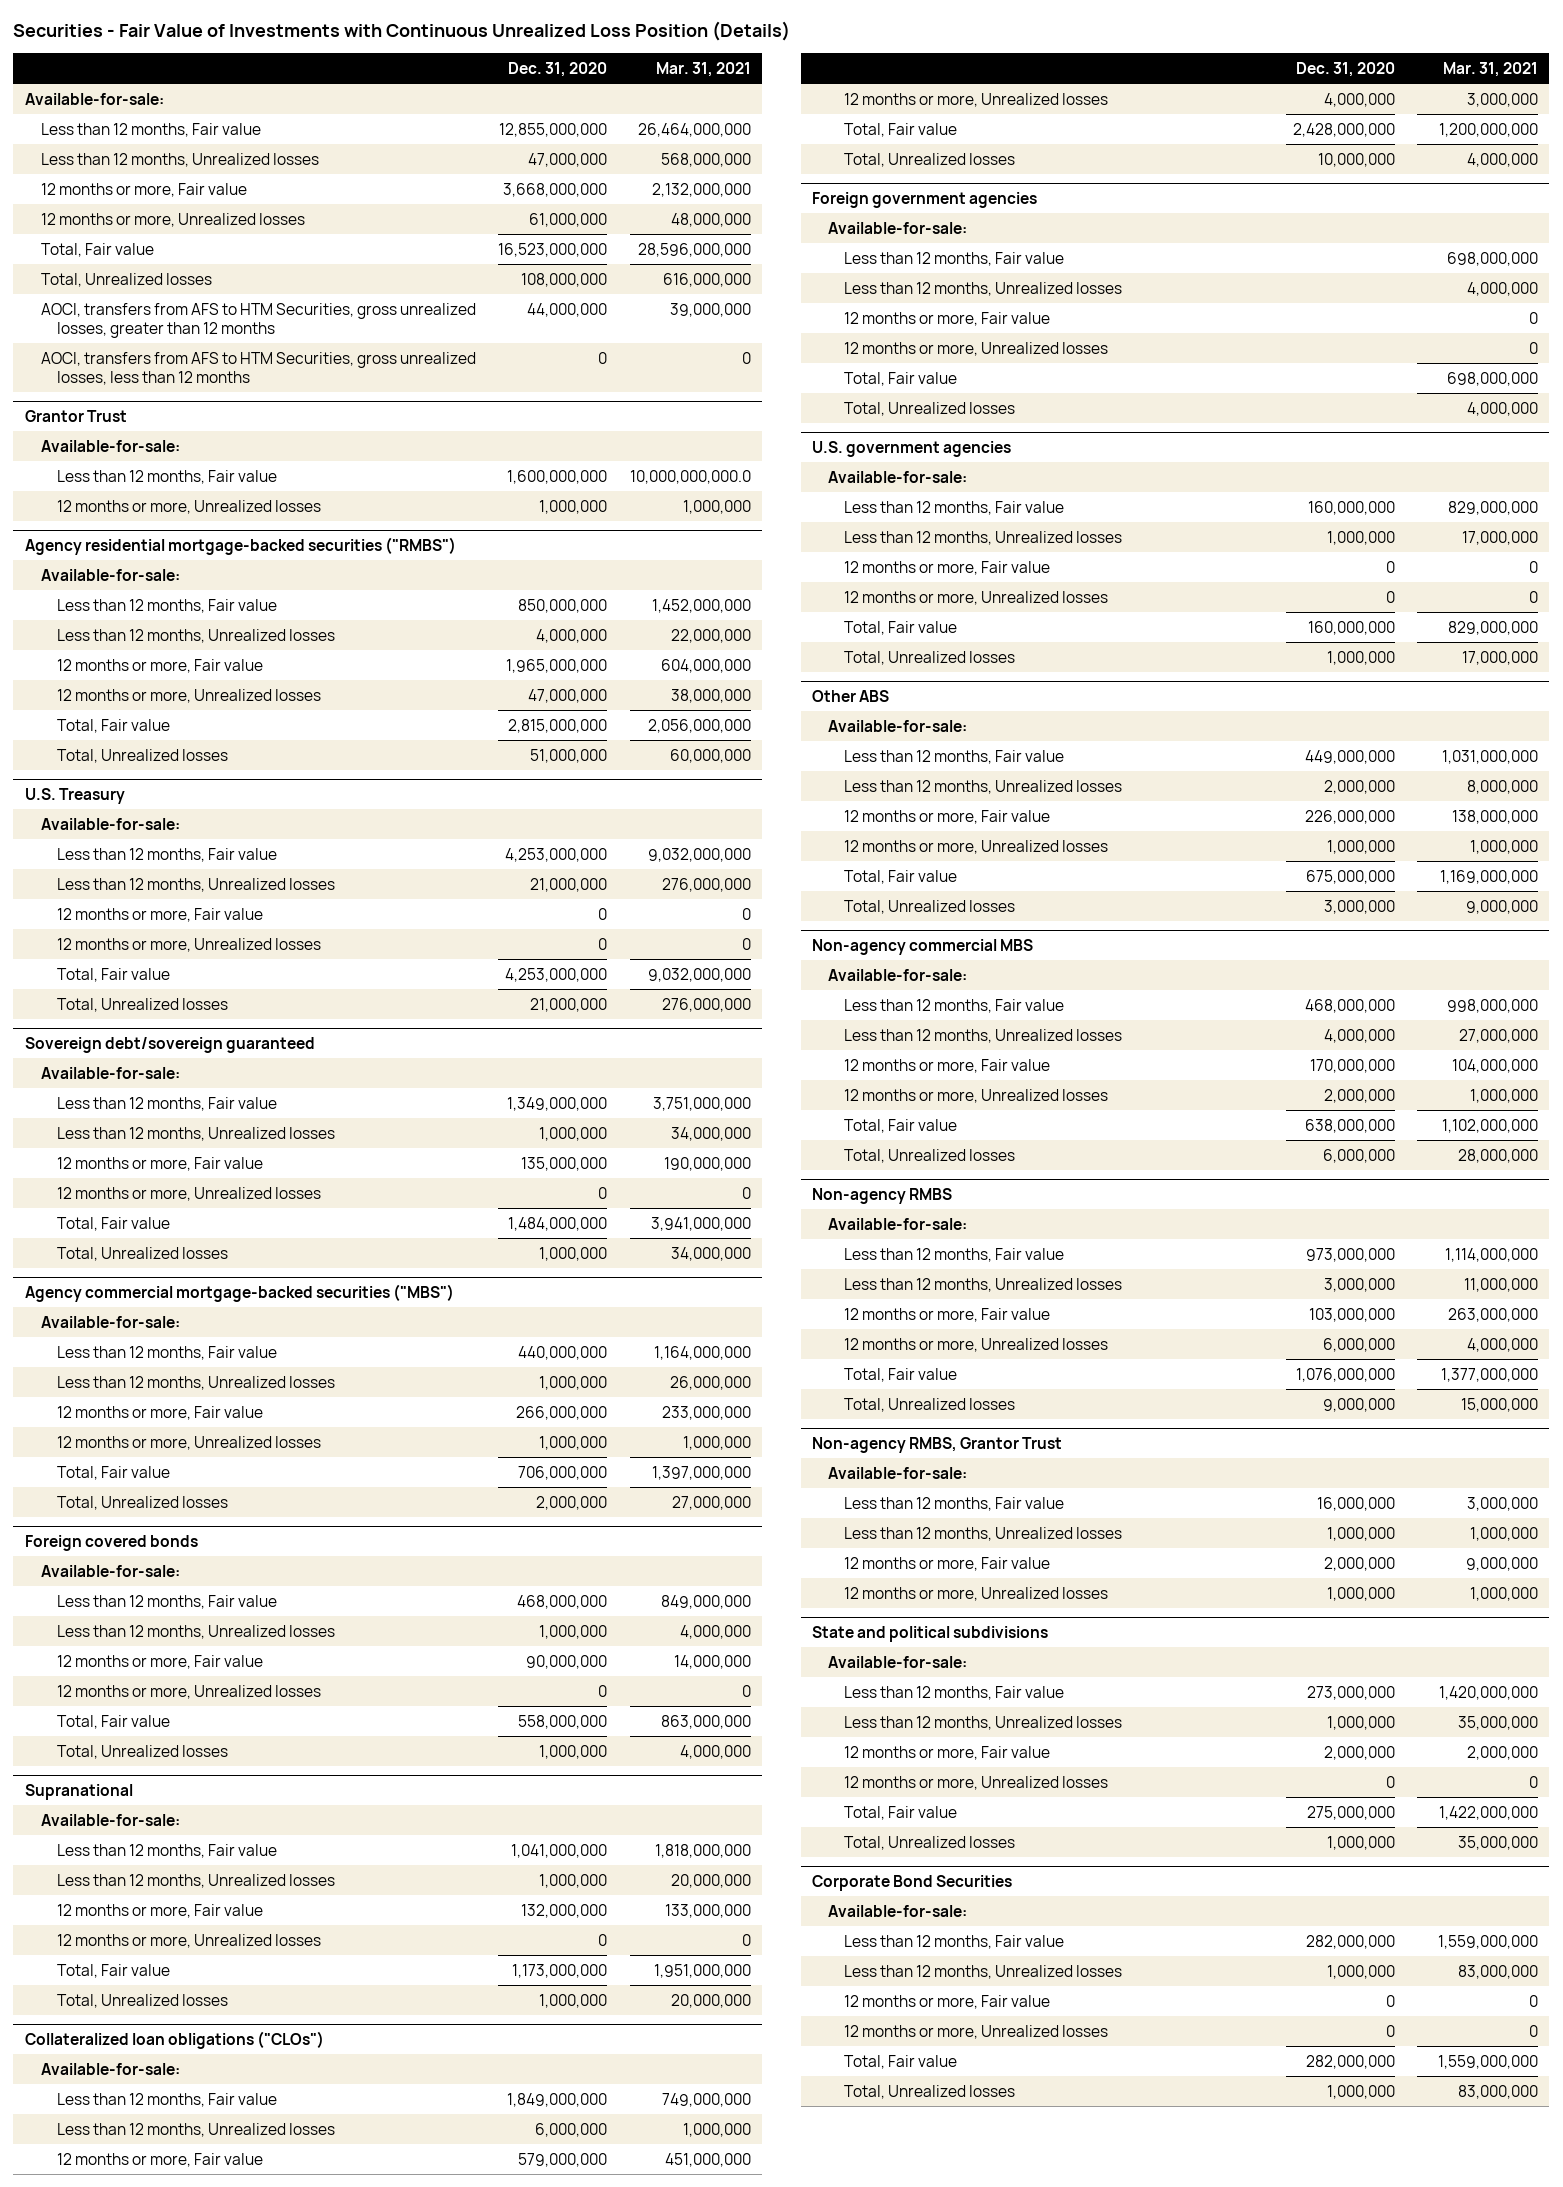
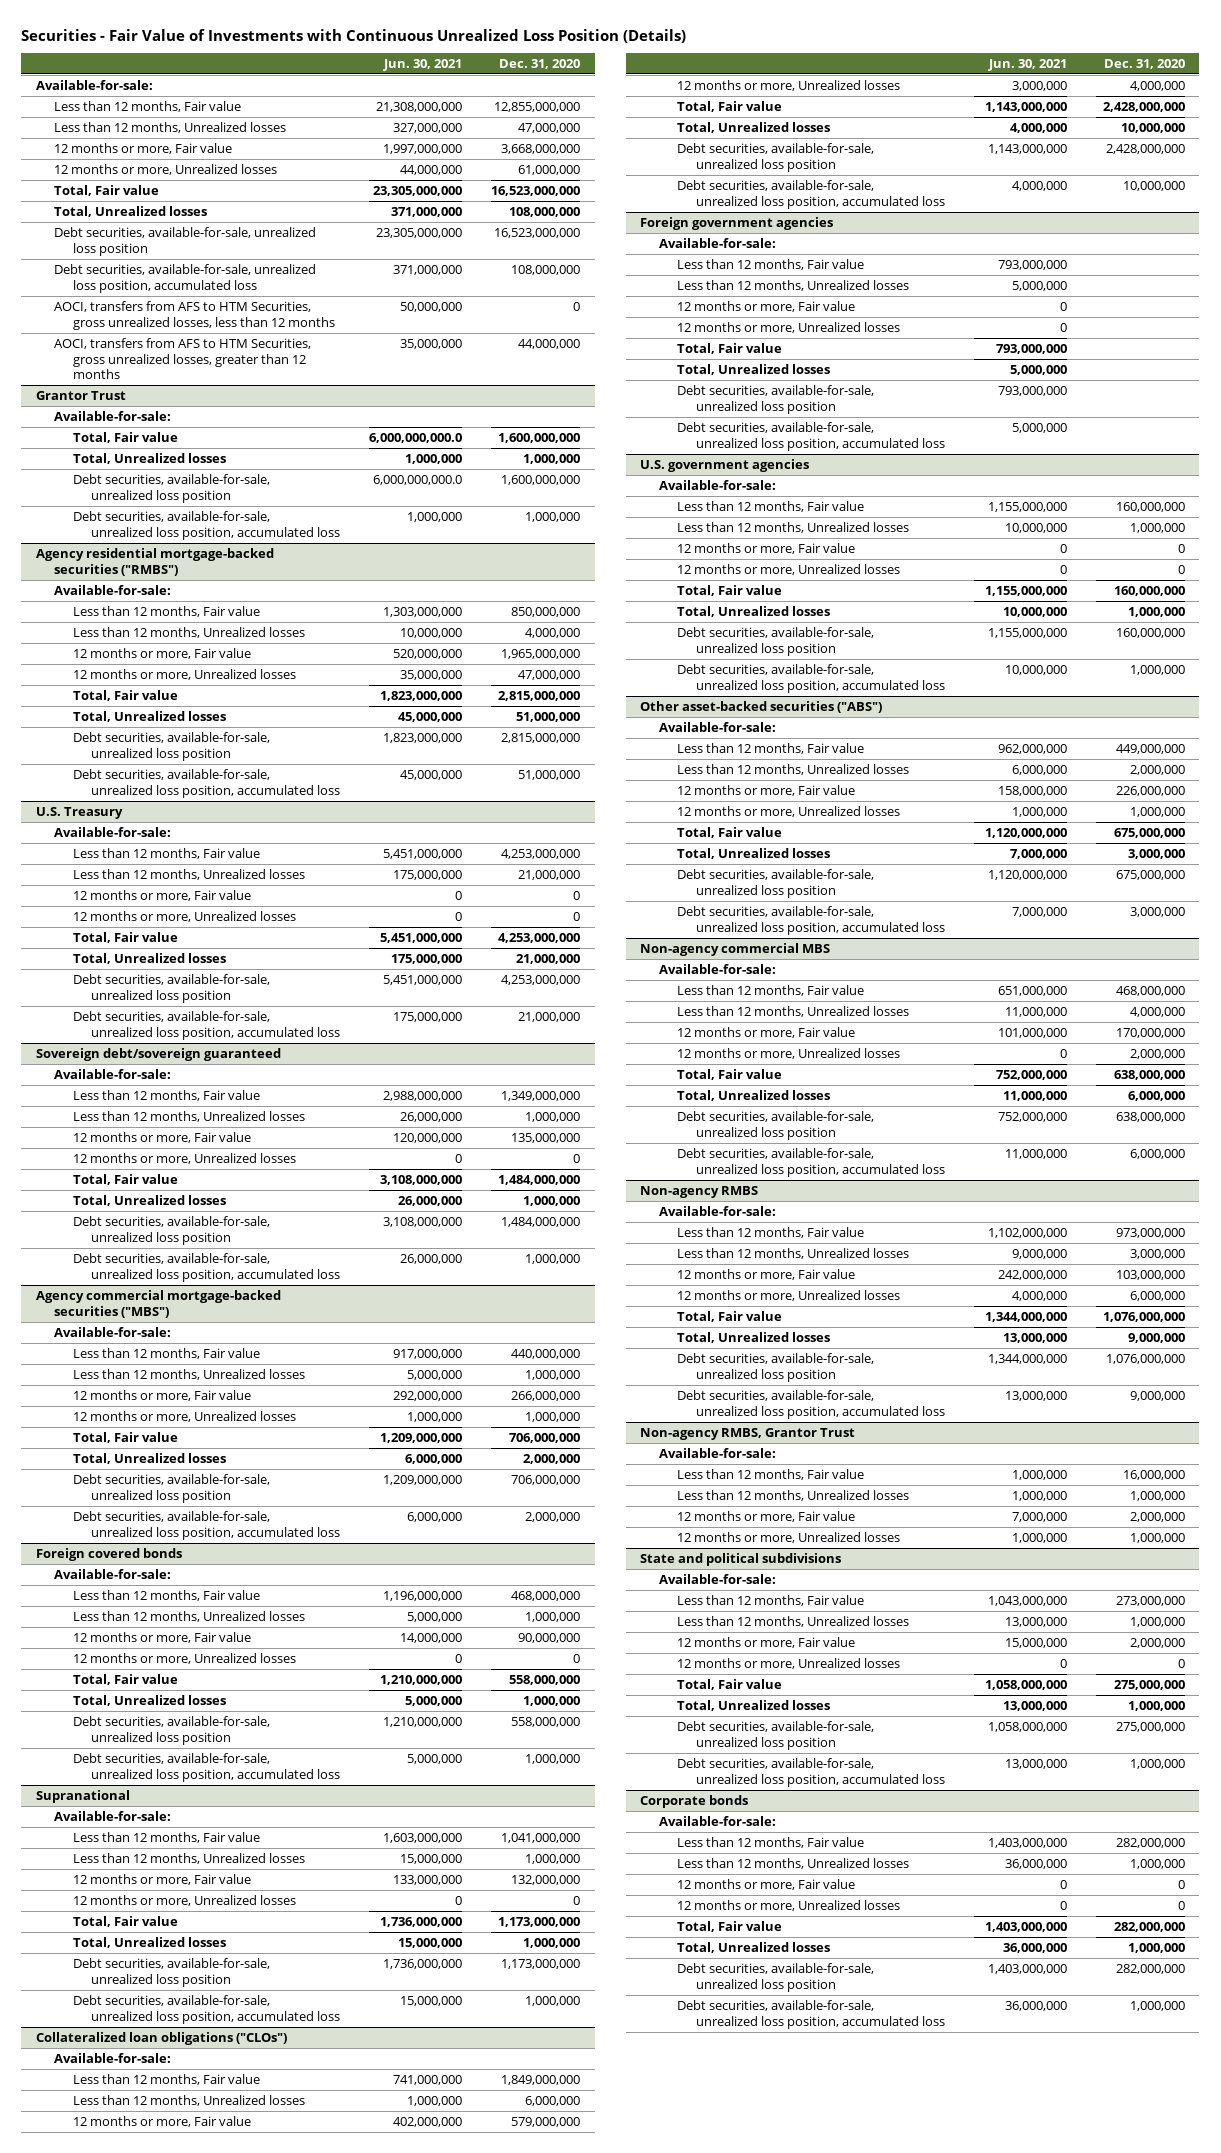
[655,61,751,77] Mar. 31, 2021 -> none
none -> [383,58,463,71] Jun. 30, 2021
none -> [54,226,317,256] Debt securities, available-for-sale, unrealized loss position
none -> [54,263,317,293] Debt securities, available-for-sale, unrealized loss position, accumulated loss
[40,302,476,338] AOCI, transfers from AFS to HTM Securities, gross unrealized losses, greater than 12 months -> [54,337,312,380] AOCI, transfers from AFS to HTM Securities, gross unrealized losses, greater than 12 months
[56,469,277,484] Less than 12 months, Fair value -> none
[56,499,321,514] 12 months or more, Unrealized losses -> none
none -> [72,431,178,443] Total, Fair value
none -> [72,452,226,464] Total, Unrealized losses
none -> [72,473,270,503] Debt securities, available-for-sale, unrealized loss position
none -> [72,510,341,540] Debt securities, available-for-sale, unrealized loss position, accumulated loss
none -> [72,731,270,761] Debt securities, available-for-sale, unrealized loss position
none -> [72,768,341,798] Debt securities, available-for-sale, unrealized loss position, accumulated loss
none -> [72,973,270,1003] Debt securities, available-for-sale, unrealized loss position
none -> [72,1010,341,1040] Debt securities, available-for-sale, unrealized loss position, accumulated loss
none -> [72,1215,270,1245] Debt securities, available-for-sale, unrealized loss position
none -> [72,1252,341,1282] Debt securities, available-for-sale, unrealized loss position, accumulated loss
none -> [72,1473,270,1503] Debt securities, available-for-sale, unrealized loss position
none -> [72,1510,341,1540] Debt securities, available-for-sale, unrealized loss position, accumulated loss
none -> [72,1715,270,1745] Debt securities, available-for-sale, unrealized loss position
none -> [72,1752,341,1782] Debt securities, available-for-sale, unrealized loss position, accumulated loss
none -> [72,1957,270,1987] Debt securities, available-for-sale, unrealized loss position
none -> [72,1994,341,2024] Debt securities, available-for-sale, unrealized loss position, accumulated loss
none -> [677,142,875,172] Debt securities, available-for-sale, unrealized loss position
none -> [677,179,946,209] Debt securities, available-for-sale, unrealized loss position, accumulated loss
none -> [677,384,875,414] Debt securities, available-for-sale, unrealized loss position
none -> [677,421,946,451] Debt securities, available-for-sale, unrealized loss position, accumulated loss
none -> [677,626,875,656] Debt securities, available-for-sale, unrealized loss position
none -> [677,663,946,693] Debt securities, available-for-sale, unrealized loss position, accumulated loss
[812,690,890,703] Other ABS -> [640,700,883,713] Other asset-backed securities ("ABS")
none -> [677,868,875,898] Debt securities, available-for-sale, unrealized loss position
none -> [677,905,946,935] Debt securities, available-for-sale, unrealized loss position, accumulated loss
none -> [677,1110,875,1140] Debt securities, available-for-sale, unrealized loss position
none -> [677,1147,946,1177] Debt securities, available-for-sale, unrealized loss position, accumulated loss
none -> [677,1352,875,1382] Debt securities, available-for-sale, unrealized loss position
none -> [677,1389,946,1419] Debt securities, available-for-sale, unrealized loss position, accumulated loss
none -> [677,1720,875,1750] Debt securities, available-for-sale, unrealized loss position
none -> [677,1757,946,1787] Debt securities, available-for-sale, unrealized loss position, accumulated loss
[812,1875,1013,1892] Corporate Bond Securities -> [640,1794,749,1808] Corporate bonds
none -> [677,1962,875,1992] Debt securities, available-for-sale, unrealized loss position
none -> [677,1999,946,2029] Debt securities, available-for-sale, unrealized loss position, accumulated loss

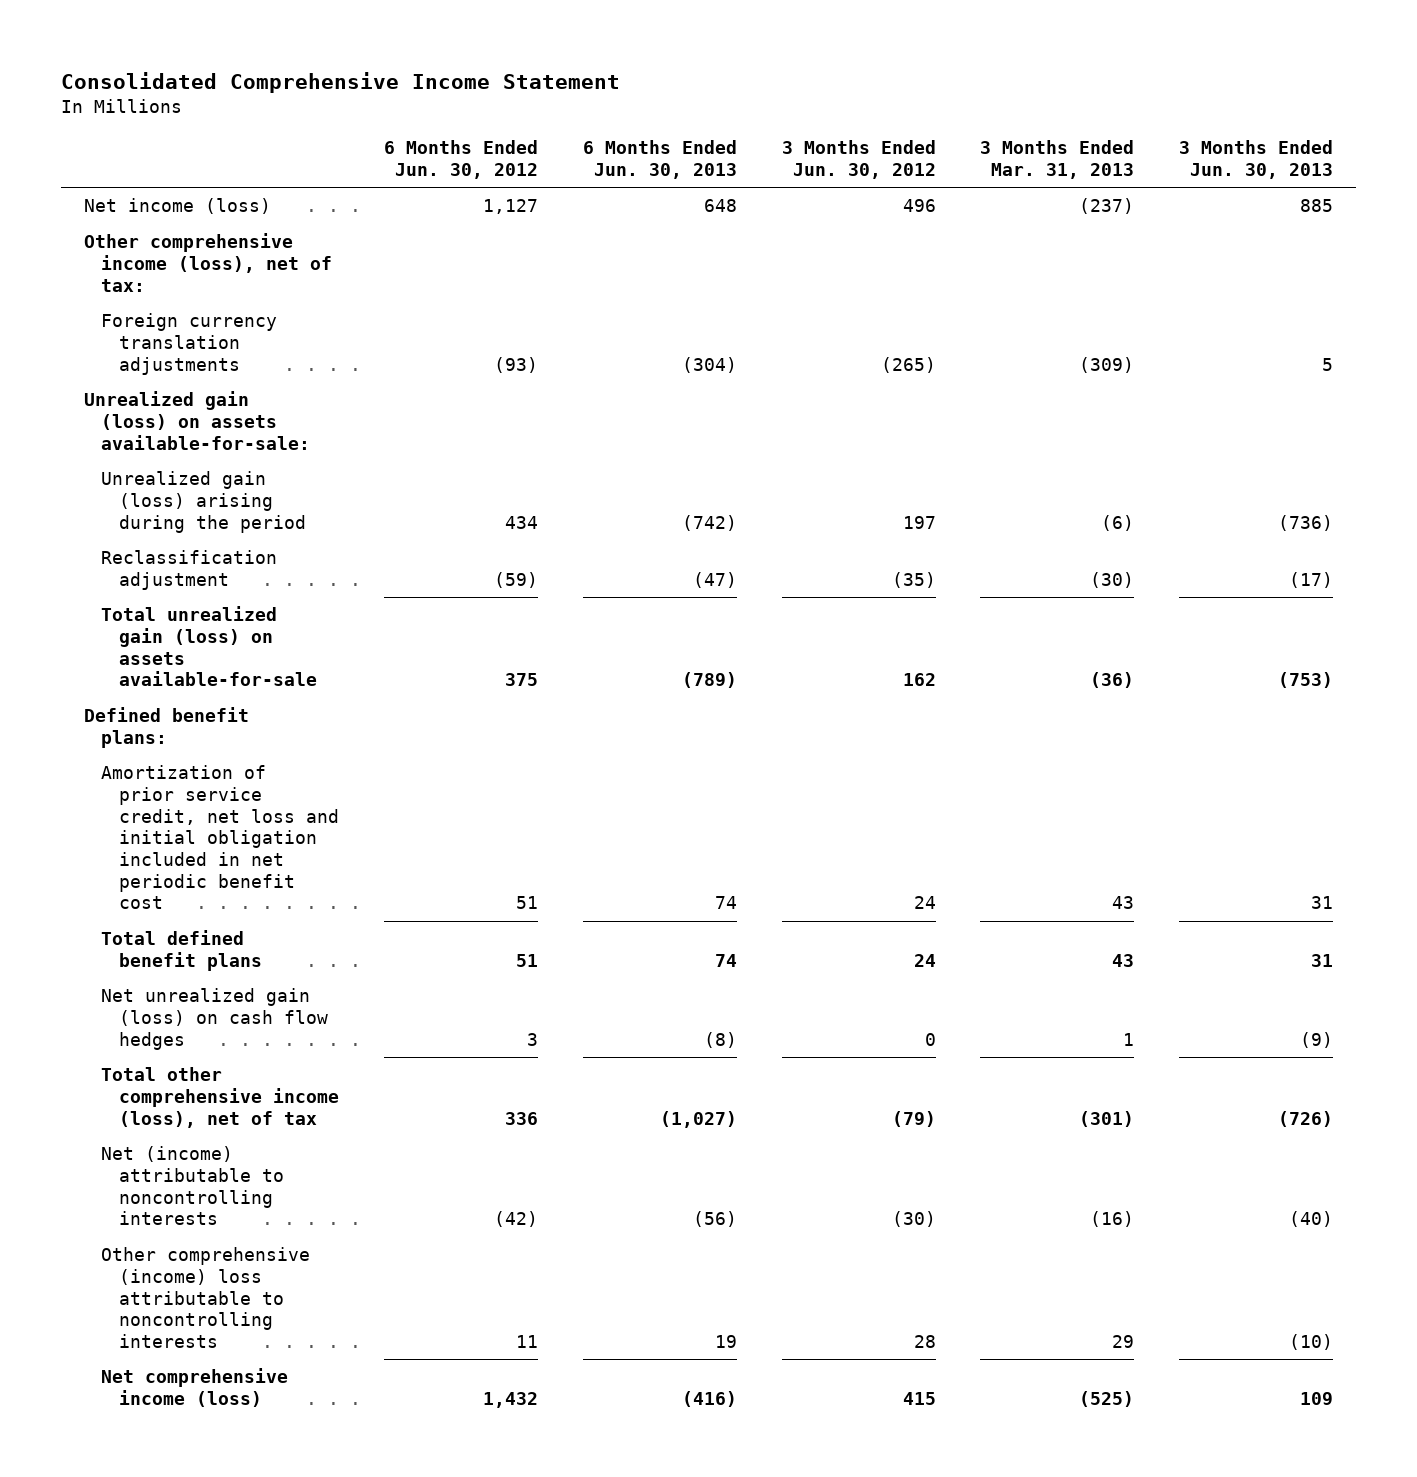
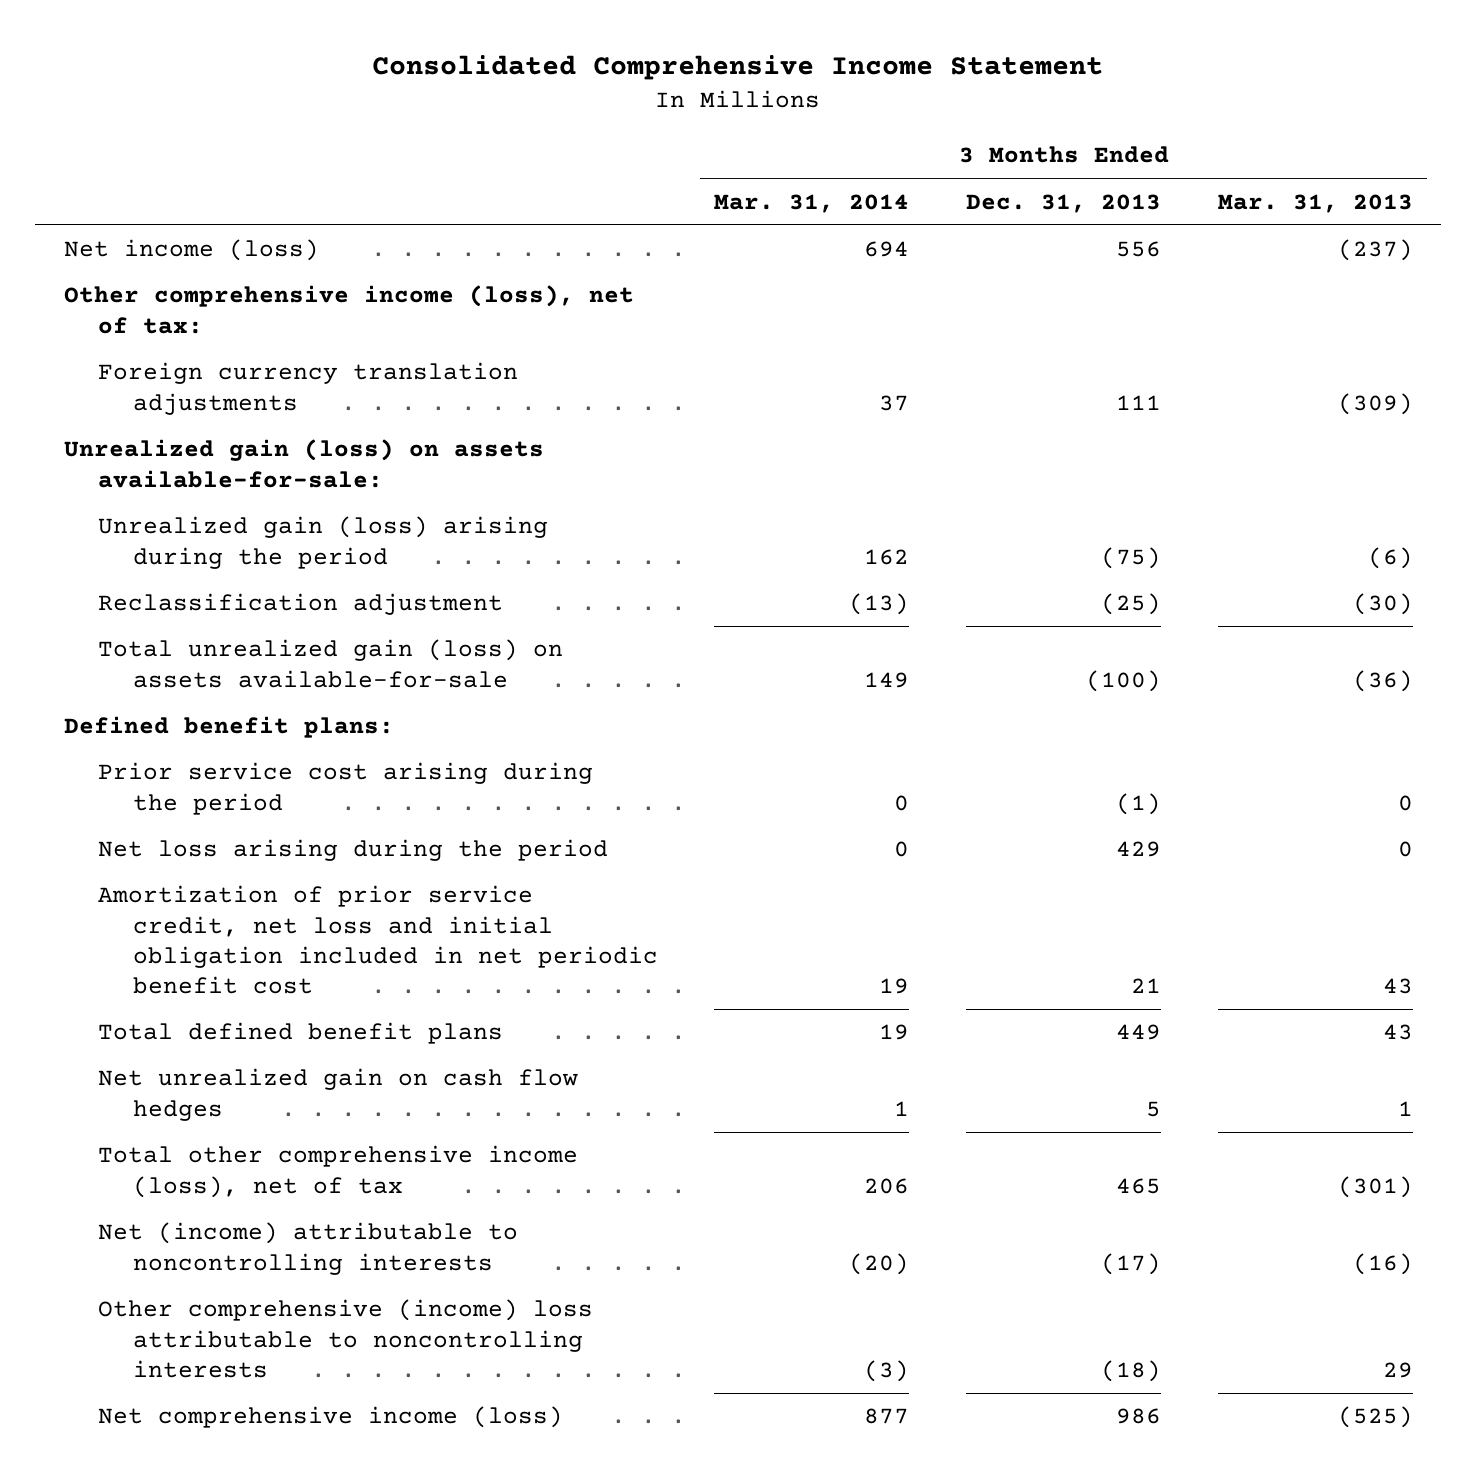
[383,140,538,180] 6 Months Ended Jun. 30, 2012 -> none
[582,140,737,180] 6 Months Ended Jun. 30, 2013 -> none
[781,140,936,180] 3 Months Ended Jun. 30, 2012 -> none
[1179,140,1334,180] 3 Months Ended Jun. 30, 2013 -> none
none -> [714,193,910,213] Mar. 31, 2014
none -> [966,193,1162,213] Dec. 31, 2013
none -> [98,762,594,815] Prior service cost arising during the period
none -> [98,839,609,862] Net loss arising during the period
[101,988,329,1050] Net unrealized gain (loss) on cash flow hedges -> [98,1068,579,1121] Net unrealized gain on cash flow hedges

